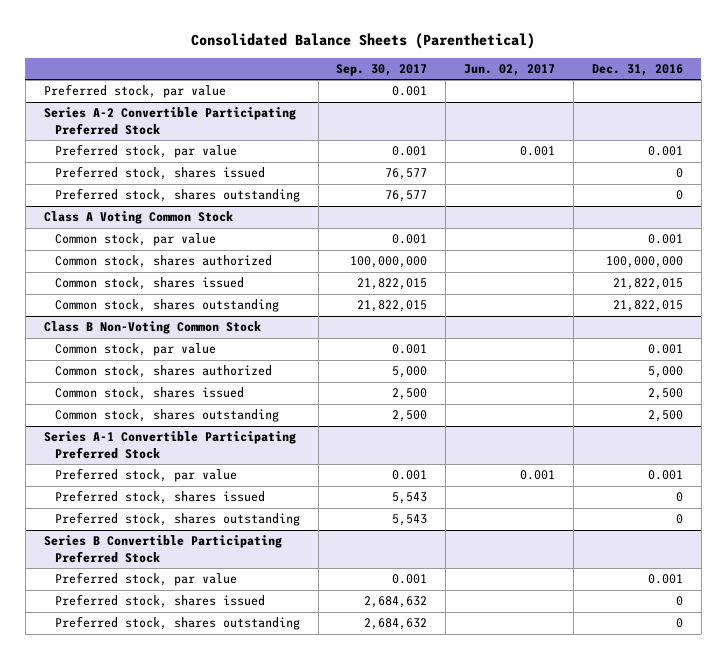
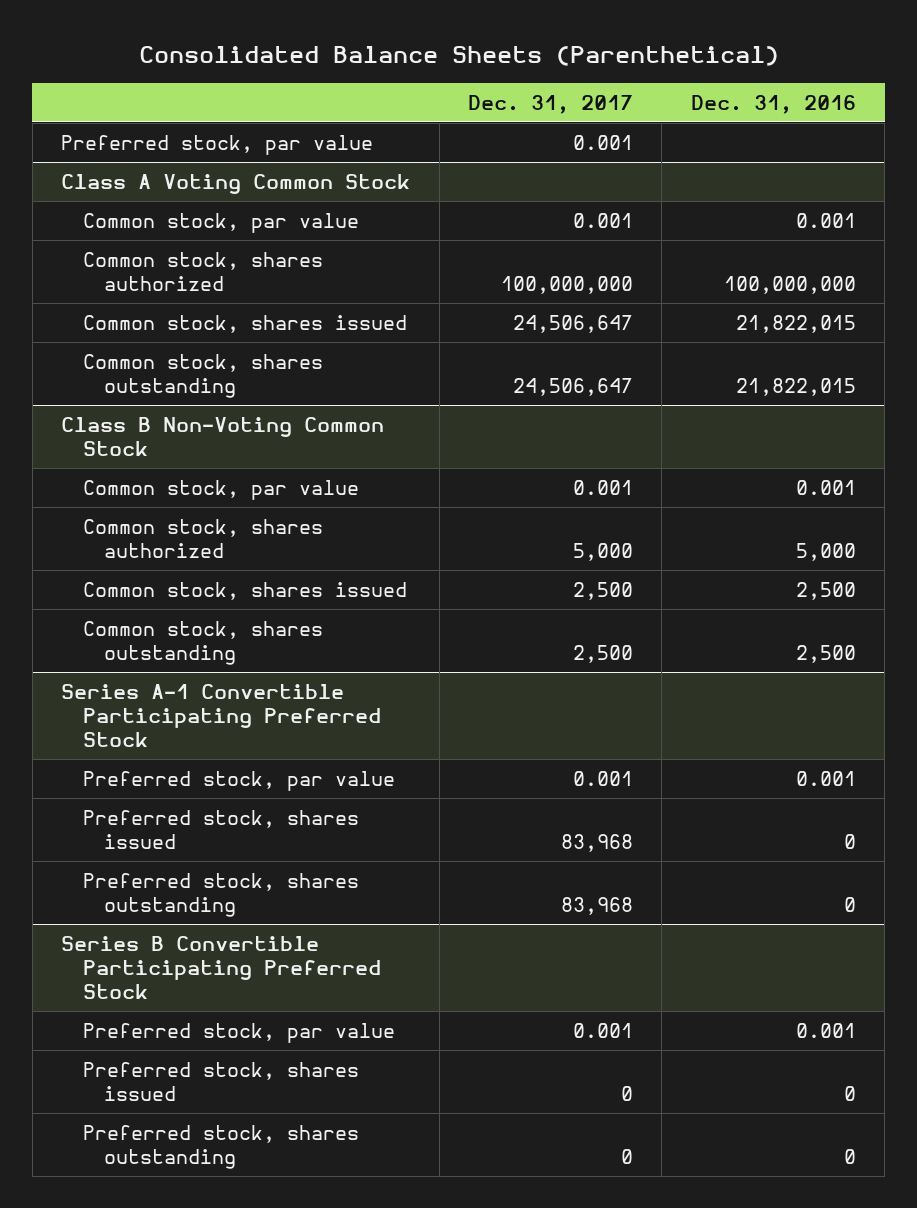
[336,63,428,76] Sep. 30, 2017 -> none
[464,63,556,76] Jun. 02, 2017 -> none
none -> [468,94,634,114] Dec. 31, 2017
[43,107,296,135] Series A-2 Convertible Participating Preferred Stock -> none
[54,144,237,159] Preferred stock, par value -> none
[54,166,265,181] Preferred stock, shares issued -> none
[54,188,300,203] Preferred stock, shares outstanding -> none

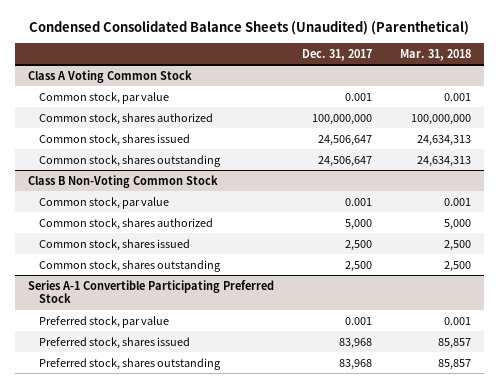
[138,46,779,67] Consolidated Balance Sheets (Parenthetical) -> [29,19,470,35] Condensed Consolidated Balance Sheets (Unaudited) (Parenthetical)
[690,94,856,114] Dec. 31, 2016 -> none
none -> [399,48,471,61] Mar. 31, 2018
[61,135,374,156] Preferred stock, par value -> none
[61,936,381,999] Series B Convertible Participating Preferred Stock -> none
[82,1023,395,1044] Preferred stock, par value -> none
[82,1062,359,1101] Preferred stock, shares issued -> none
[82,1125,359,1169] Preferred stock, shares outstanding -> none

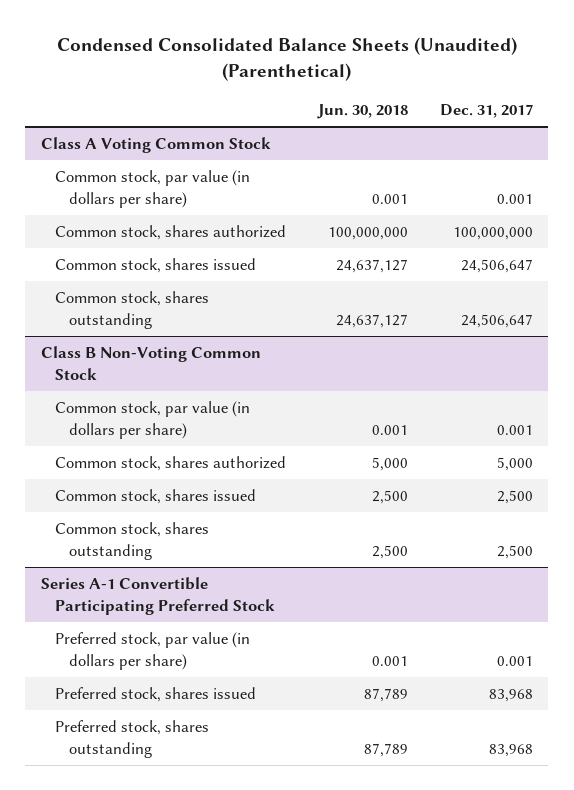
[399,48,471,61] Mar. 31, 2018 -> none
none -> [316,104,408,120] Jun. 30, 2018
[38,91,169,104] Common stock, par value -> [55,169,251,208] Common stock, par value (in dollars per share)
[38,196,169,209] Common stock, par value -> [55,400,251,439] Common stock, par value (in dollars per share)
[38,315,169,328] Preferred stock, par value -> [55,631,251,670] Preferred stock, par value (in dollars per share)

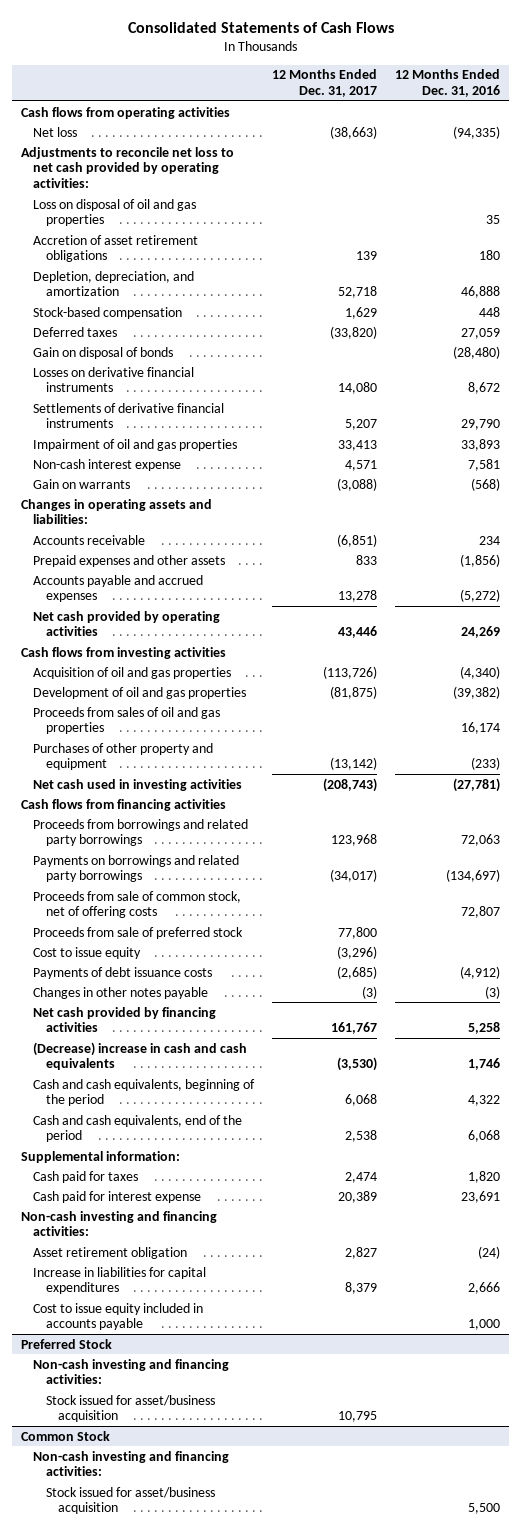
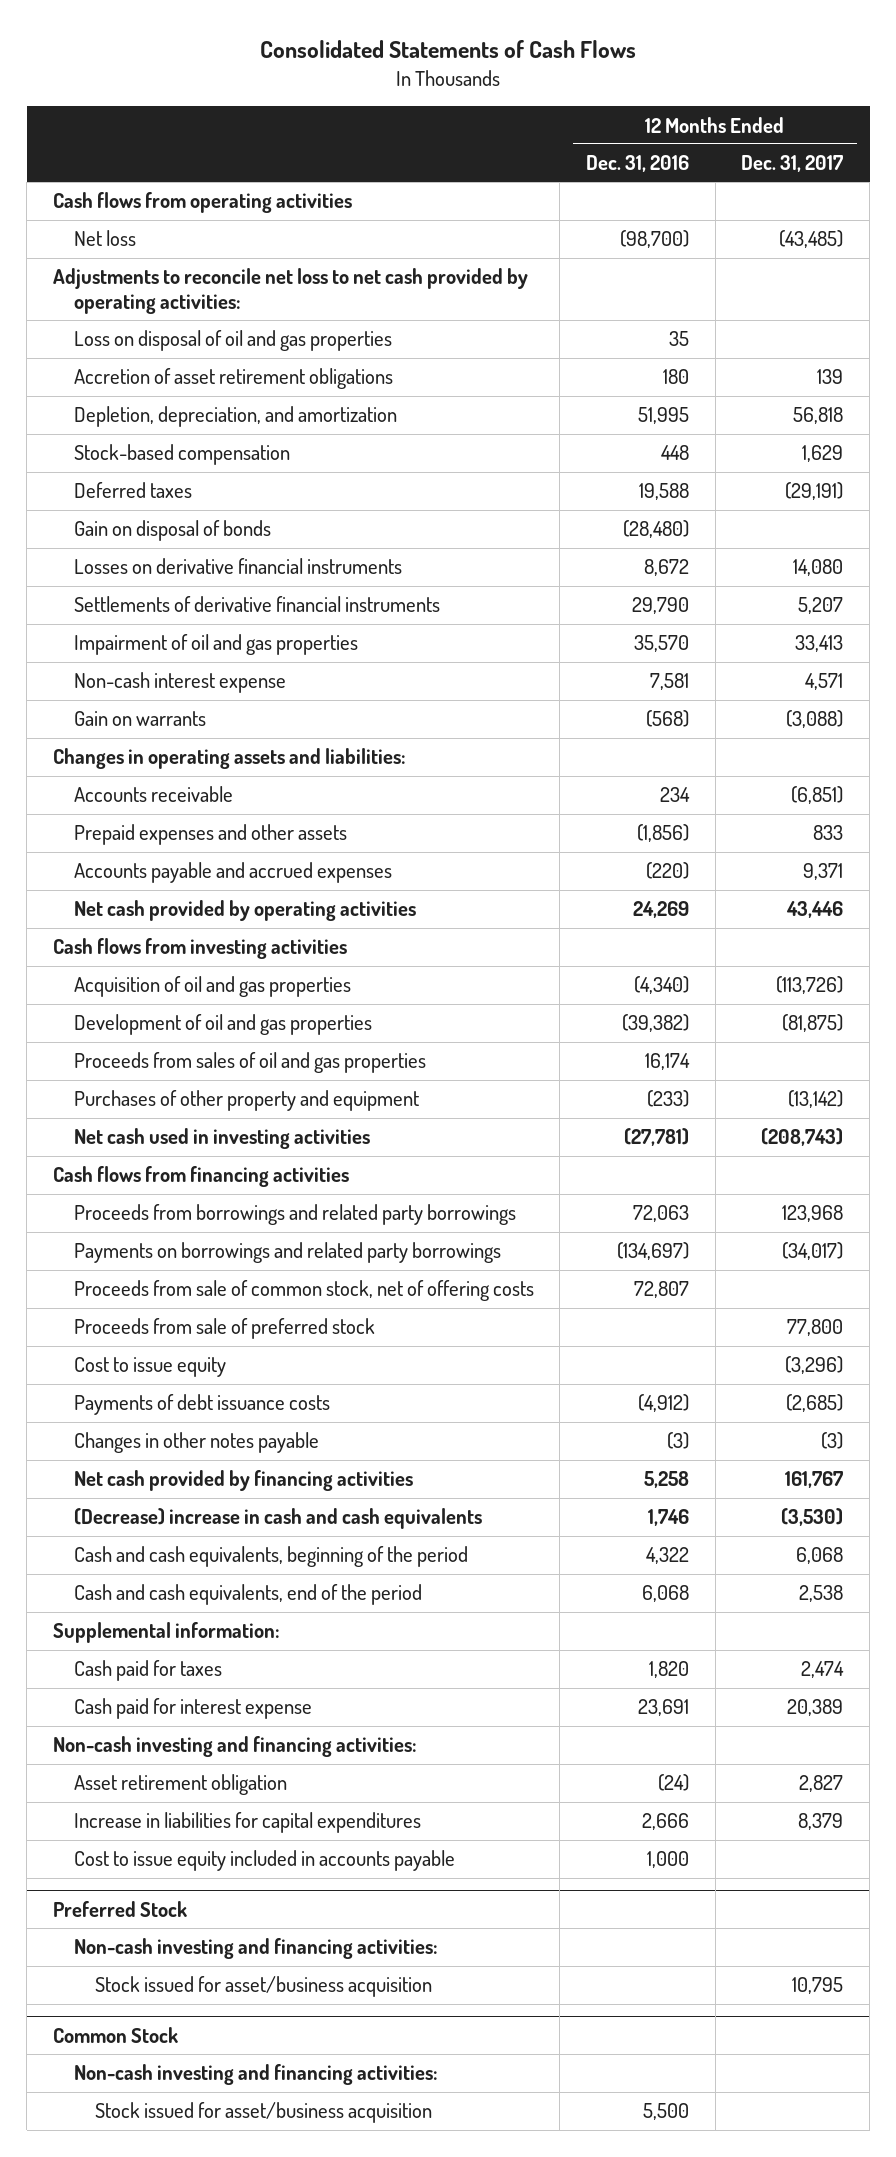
[330,125,378,139] (38,663) -> [779,230,844,249] (43,485)
[453,125,501,139] (94,335) -> [620,230,690,249] (98,700)
[338,286,378,299] 52,718 -> [793,407,844,425] 56,818
[461,286,501,299] 46,888 -> [638,407,690,425] 51,995
[330,325,378,339] (33,820) -> [785,482,844,501] (29,191)
[461,327,501,339] 27,059 -> [639,483,690,501] 19,588
[461,438,501,451] 33,893 -> [634,635,690,653] 35,570
[338,590,378,603] 13,278 -> [803,863,844,881] 9,371
[460,589,501,603] (5,272) -> [646,862,690,880] (220)

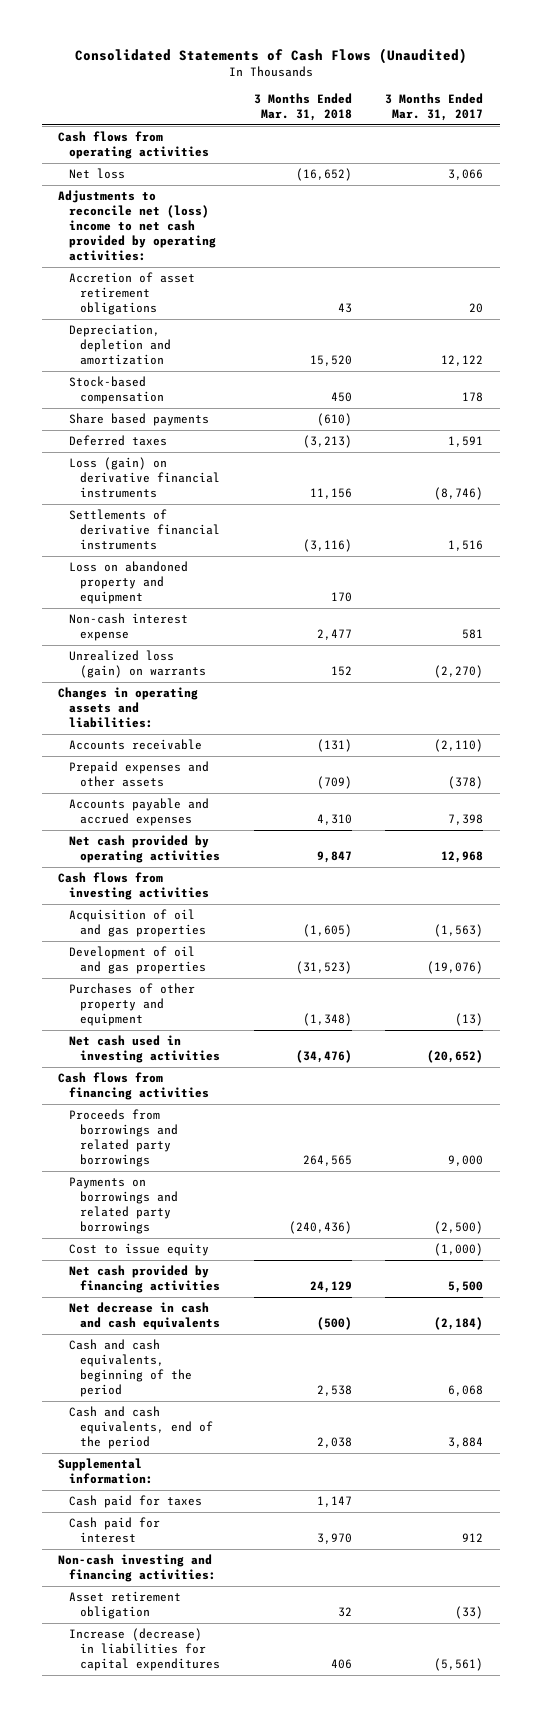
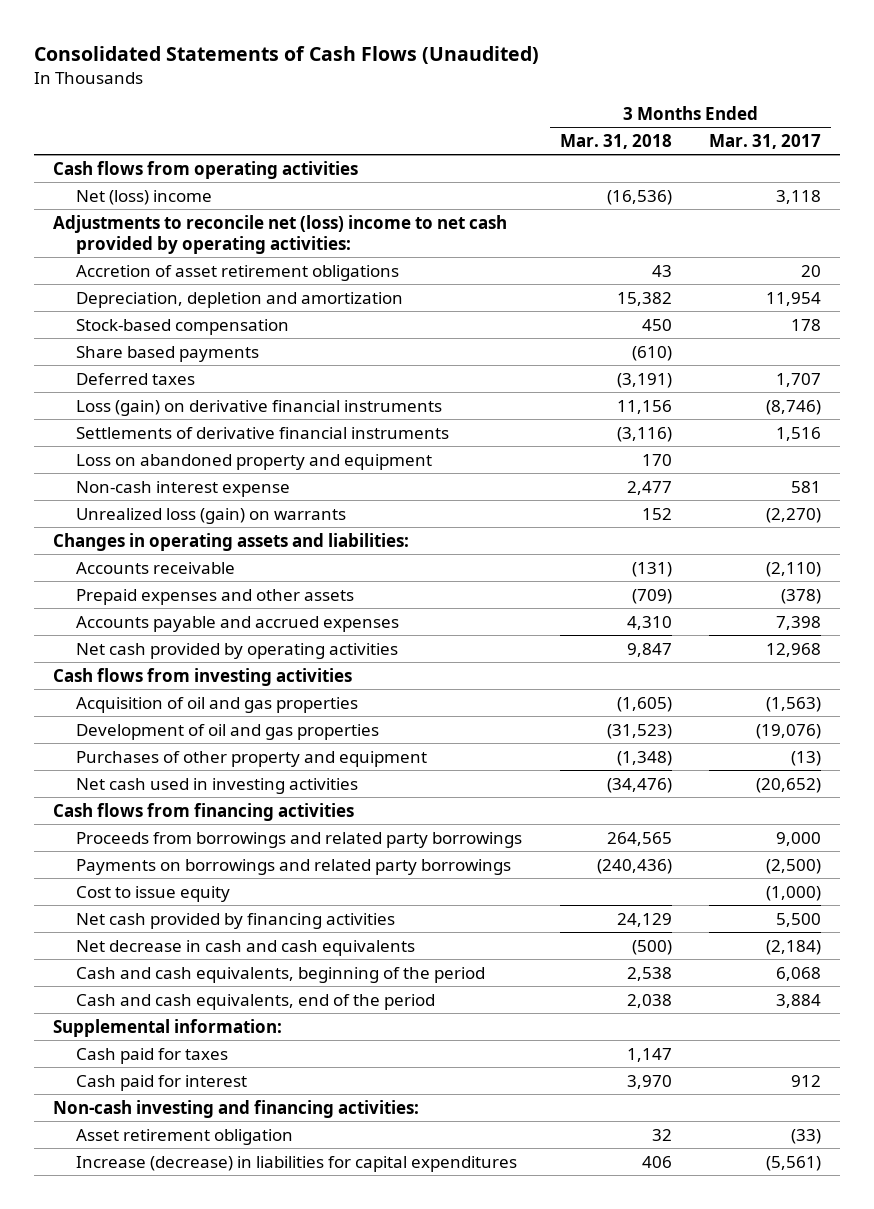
[69,167,126,179] Net loss -> [76,189,213,205] Net (loss) income
[295,167,352,181] (16,652) -> [606,189,672,205] (16,536)
[448,168,484,180] 3,066 -> [776,189,822,204] 3,118
[309,355,352,367] 15,520 -> [616,291,672,306] 15,382
[441,355,484,367] 12,122 -> [766,291,822,306] 11,954
[302,434,352,448] (3,213) -> [616,372,672,388] (3,191)
[448,435,484,447] 1,591 -> [776,372,822,387] 1,707

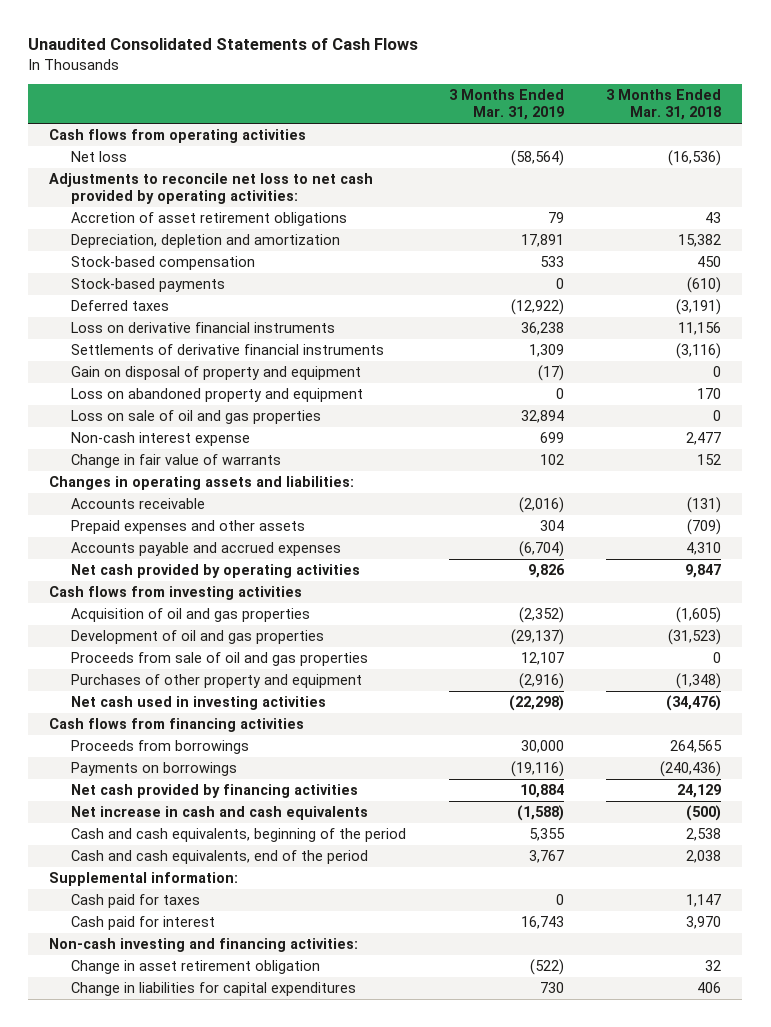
[34,45,540,64] Consolidated Statements of Cash Flows (Unaudited) -> [28,38,419,51] Unaudited Consolidated Statements of Cash Flows
[709,134,822,150] Mar. 31, 2017 -> none
none -> [448,89,564,121] 3 Months Ended Mar. 31, 2019
[76,189,213,205] Net (loss) income -> [71,150,128,162] Net loss
[53,214,508,254] Adjustments to reconcile net (loss) income to net cash provided by operating activities: -> [49,172,374,205] Adjustments to reconcile net loss to net cash provided by operating activities:
[76,345,260,362] Share based payments -> [71,277,226,292] Stock-based payments
[76,399,443,416] Loss (gain) on derivative financial instruments -> [71,321,336,333] Loss on derivative financial instruments
none -> [71,365,362,380] Gain on disposal of property and equipment
none -> [71,409,322,424] Loss on sale of oil and gas properties
[76,507,347,524] Unrealized loss (gain) on warrants -> [71,453,282,468] Change in fair value of warrants
none -> [71,651,369,666] Proceeds from sale of oil and gas properties
[76,885,231,902] Cost to issue equity -> none
[76,831,523,848] Proceeds from borrowings and related party borrowings -> [71,739,250,754] Proceeds from borrowings
[76,858,512,875] Payments on borrowings and related party borrowings -> [71,761,238,776] Payments on borrowings
[76,939,416,956] Net decrease in cash and cash equivalents -> [71,805,369,820] Net increase in cash and cash equivalents
[76,1128,294,1145] Asset retirement obligation -> [71,959,321,974] Change in asset retirement obligation
[76,1155,518,1172] Increase (decrease) in liabilities for capital expenditures -> [71,981,357,996] Change in liabilities for capital expenditures

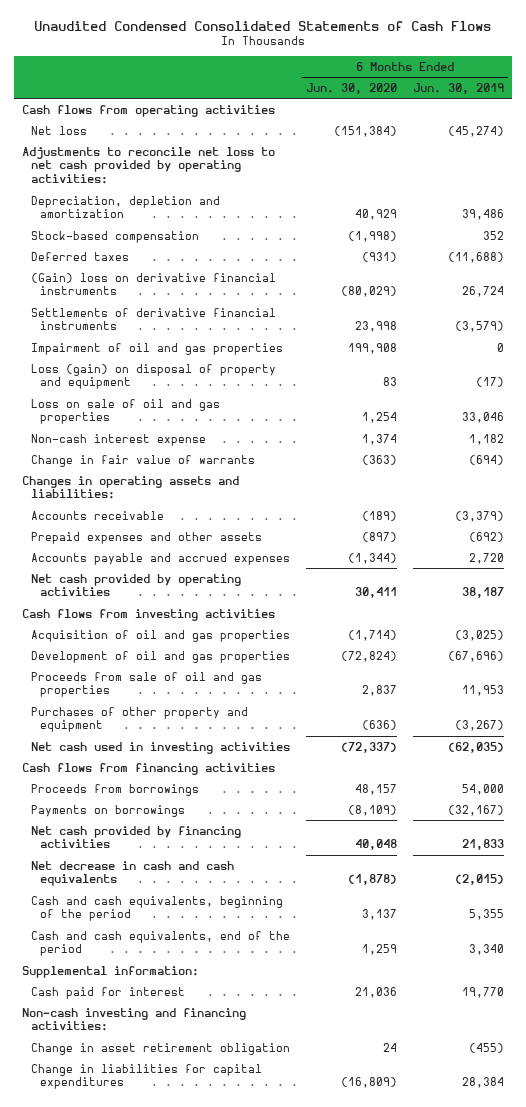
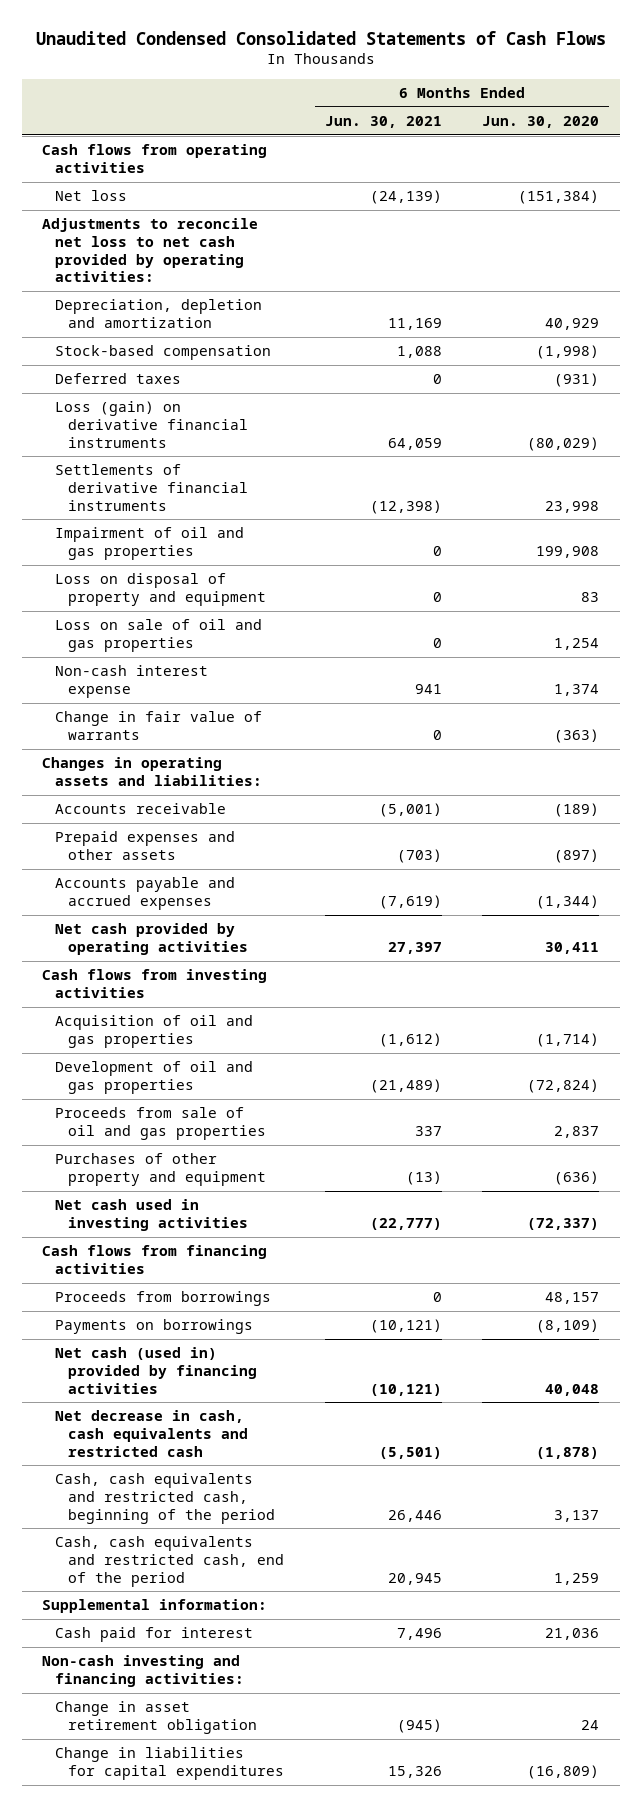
[413,82,505,94] Jun. 30, 2019 -> none
none -> [324,116,442,129] Jun. 30, 2021
[30,272,276,296] (Gain) loss on derivative financial instruments -> [55,401,249,448] Loss (gain) on derivative financial instruments
[30,363,276,390] Loss (gain) on disposal of property and equipment -> [55,573,267,606] Loss on disposal of property and equipment
[30,825,241,849] Net cash provided by financing activities -> [55,1347,258,1394] Net cash (used in) provided by financing activities
[30,860,234,887] Net decrease in cash and cash equivalents -> [55,1410,249,1457] Net decrease in cash, cash equivalents and restricted cash
[30,895,283,922] Cash and cash equivalents, beginning of the period -> [55,1473,276,1524] Cash, cash equivalents and restricted cash, beginning of the period
[30,930,290,957] Cash and cash equivalents, end of the period -> [55,1536,285,1587] Cash, cash equivalents and restricted cash, end of the period

